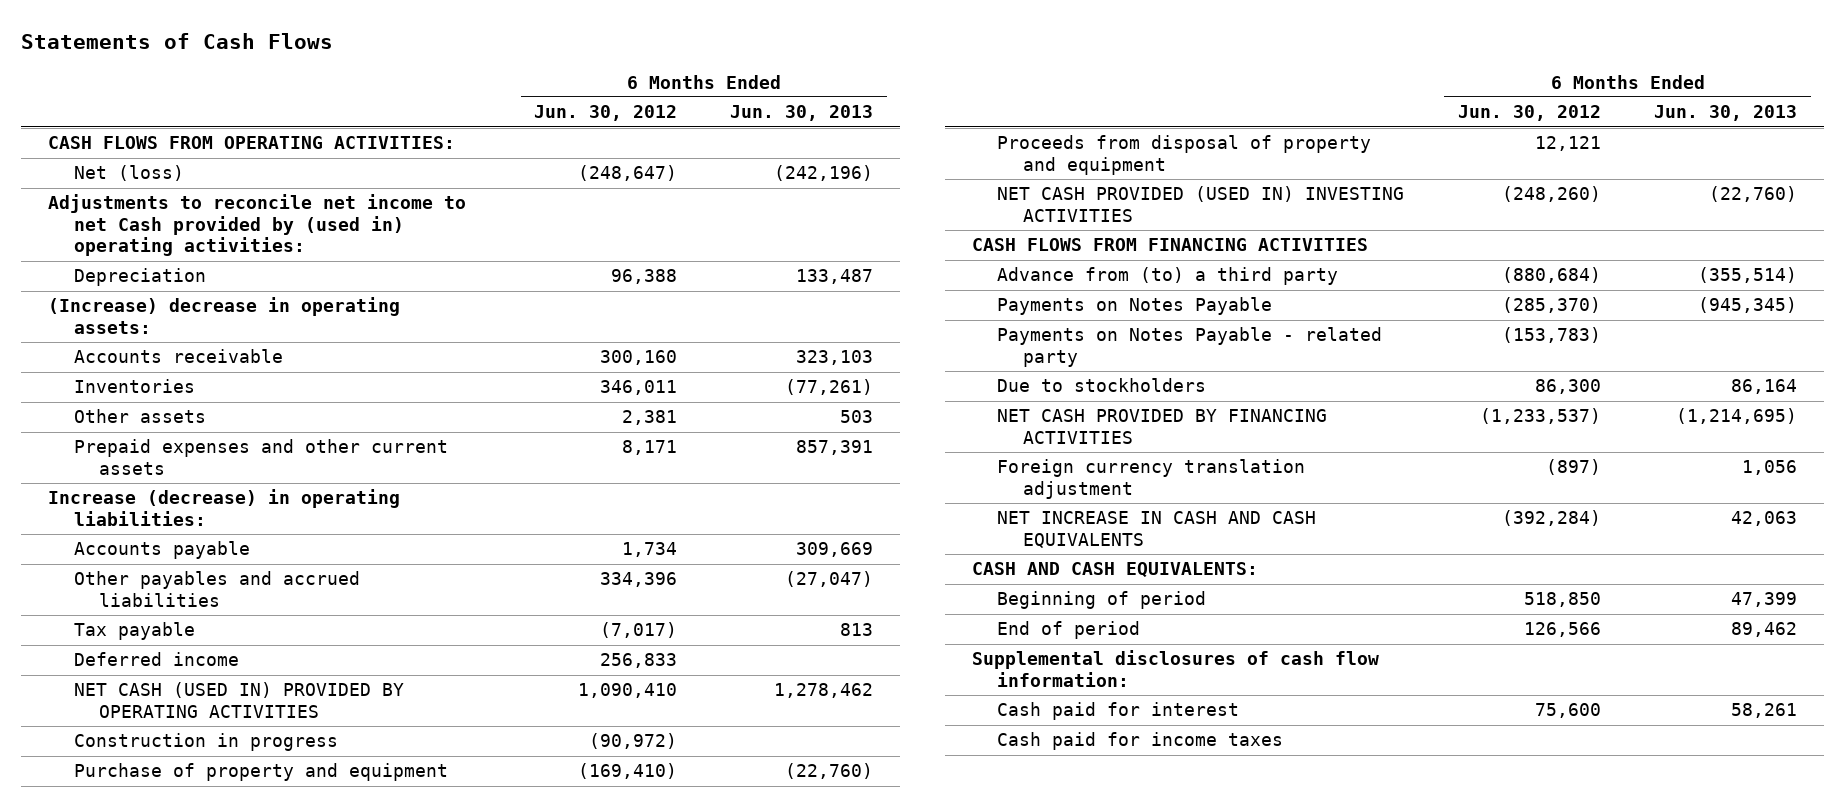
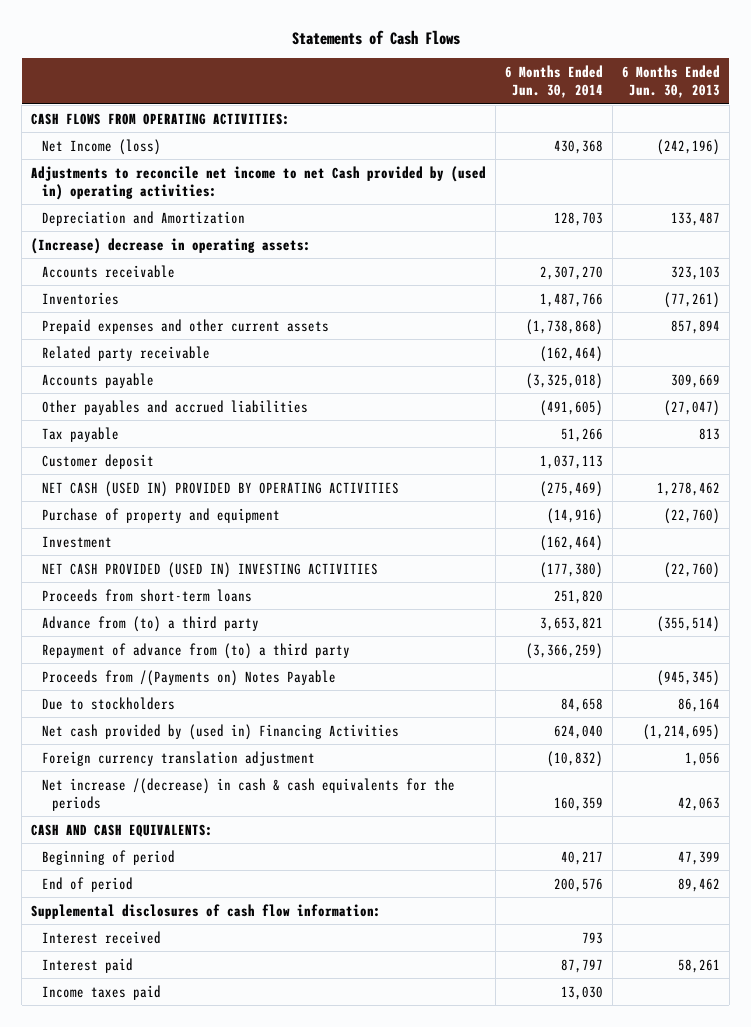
[533,105,677,122] Jun. 30, 2012 -> none
none -> [505,64,604,99] 6 Months Ended Jun. 30, 2014
[73,165,184,182] Net (loss) -> [41,138,161,155] Net Income (loss)
[73,268,206,287] Depreciation -> [41,210,245,226] Depreciation and Amortization
[73,409,206,424] Other assets -> none
[47,489,400,526] Increase (decrease) in operating liabilities: -> none
[796,440,874,456] 857,391 -> [670,319,720,334] 857,894
none -> [41,345,210,361] Related party receivable
[73,652,239,667] Deferred income -> none
none -> [41,453,154,469] Customer deposit
[73,733,338,752] Construction in progress -> none
[997,135,1372,175] Proceeds from disposal of property and equipment -> none
none -> [41,535,112,548] Investment
[971,238,1368,252] CASH FLOWS FROM FINANCING ACTIVITIES -> none
none -> [41,588,252,602] Proceeds from short-term loans
[997,327,1383,367] Payments on Notes Payable - related party -> none
none -> [41,642,350,659] Repayment of advance from (to) a third party
[997,297,1273,316] Payments on Notes Payable -> [41,669,336,686] Proceeds from /(Payments on) Notes Payable
[997,409,1328,444] NET CASH PROVIDED BY FINANCING ACTIVITIES -> [41,723,399,740] Net cash provided by (used in) Financing Activities
[997,511,1317,548] NET INCREASE IN CASH AND CASH EQUIVALENTS -> [41,777,455,811] Net increase /(decrease) in cash & cash equivalents for the periods
none -> [41,930,161,944] Interest received
[997,702,1240,721] Cash paid for interest -> [41,957,133,973] Interest paid
[997,732,1284,751] Cash paid for income taxes -> [41,984,161,1000] Income taxes paid

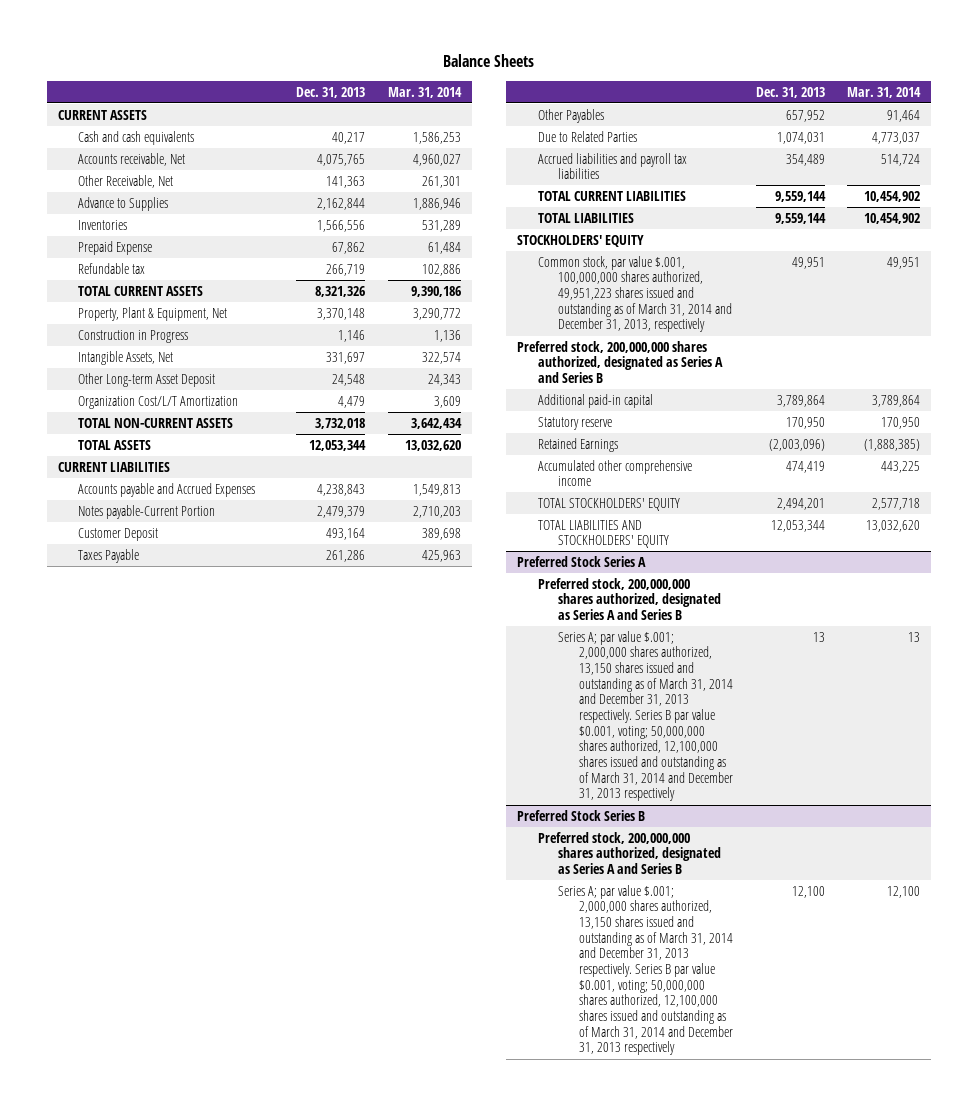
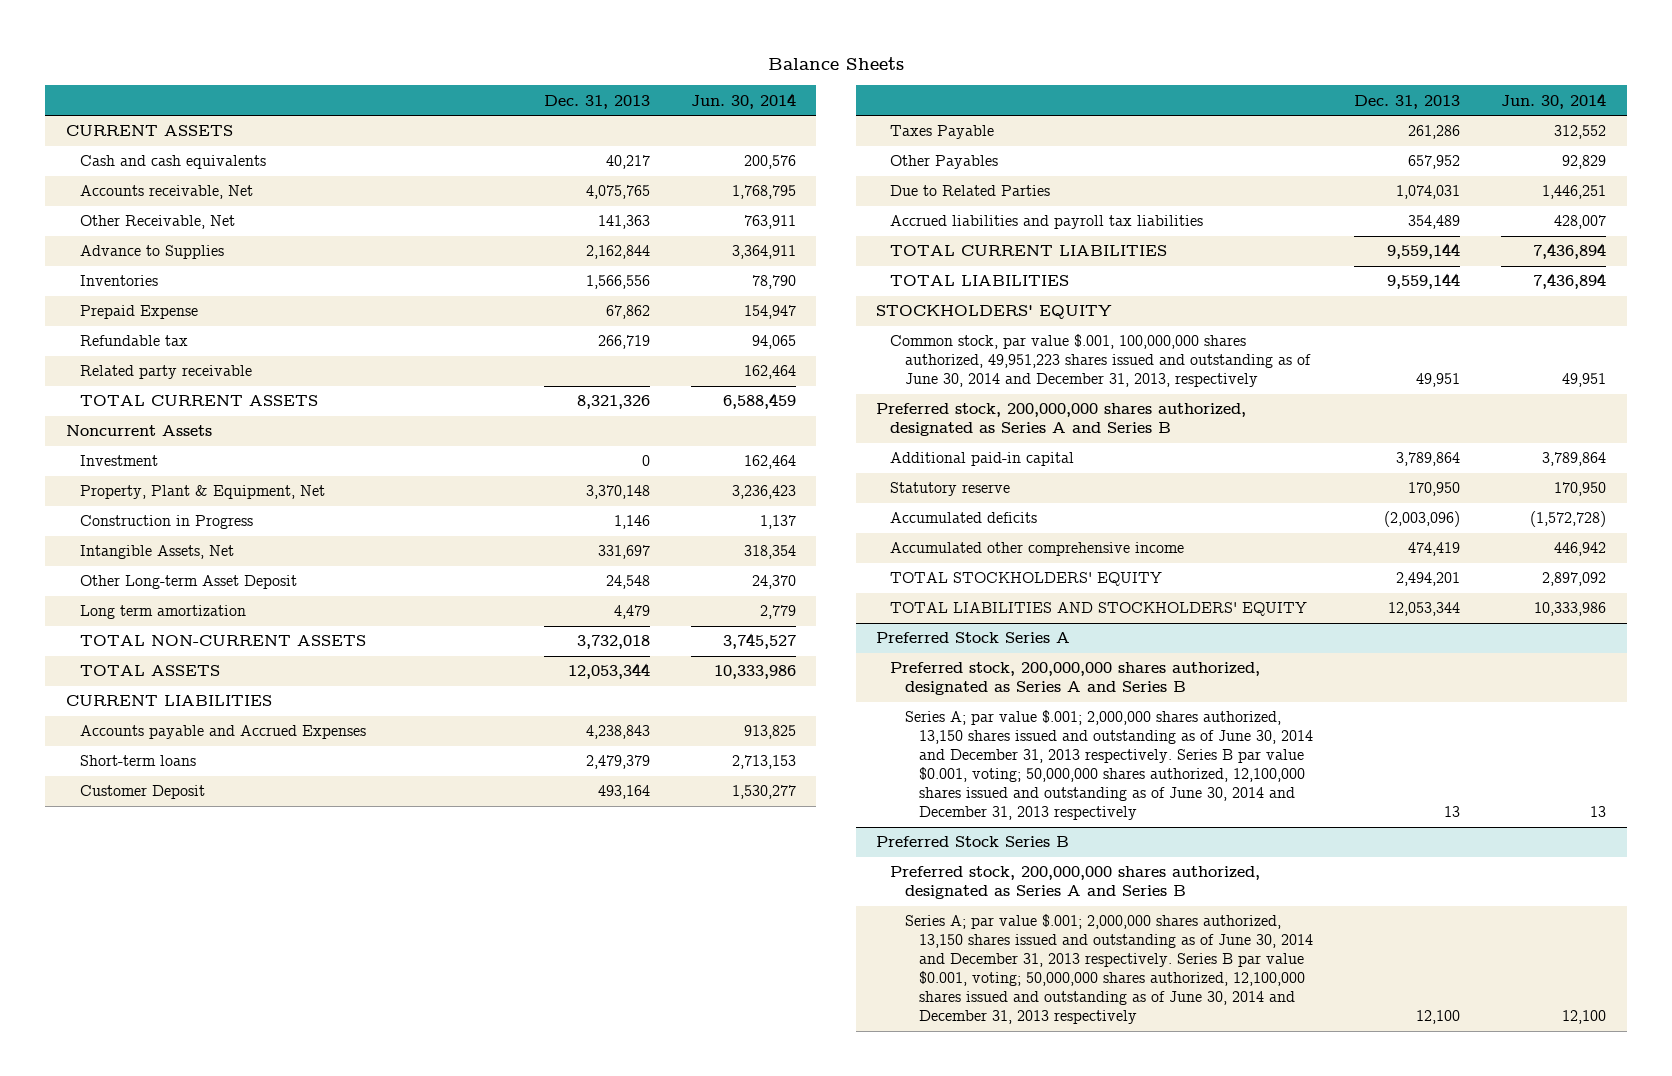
[387,86,462,98] Mar. 31, 2014 -> none
none -> [690,92,796,109] Jun. 30, 2014
none -> [80,365,253,380] Related party receivable
none -> [65,425,212,437] Noncurrent Assets
none -> [80,455,159,467] Investment
[78,395,239,409] Organization Cost/L/T Amortization -> [80,605,247,620] Long term amortization
[78,504,216,519] Notes payable-Current Portion -> [80,755,197,767] Short-term loans
[537,255,733,333] Common stock, par value $.001, 100,000,000 shares authorized, 49,951,223 shares issued and outstanding as of March 31, 2014 and December 31, 2013, respectively -> [890,334,1311,388] Common stock, par value $.001, 100,000,000 shares authorized, 49,951,223 shares issued and outstanding as of June 30, 2014 and December 31, 2013, respectively
[537,437,618,452] Retained Earnings -> [890,512,1038,524] Accumulated deficits
[558,630,734,802] Series A; par value $.001; 2,000,000 shares authorized, 13,150 shares issued and outstanding as of March 31, 2014 and December 31, 2013 respectively. Series B par value $0.001, voting; 50,000,000 shares authorized, 12,100,000 shares issued and outstanding as of March 31, 2014 and December 31, 2013 respectively -> [904,710,1314,821] Series A; par value $.001; 2,000,000 shares authorized, 13,150 shares issued and outstanding as of June 30, 2014 and December 31, 2013 respectively. Series B par value $0.001, voting; 50,000,000 shares authorized, 12,100,000 shares issued and outstanding as of June 30, 2014 and December 31, 2013 respectively
[558,884,734,1056] Series A; par value $.001; 2,000,000 shares authorized, 13,150 shares issued and outstanding as of March 31, 2014 and December 31, 2013 respectively. Series B par value $0.001, voting; 50,000,000 shares authorized, 12,100,000 shares issued and outstanding as of March 31, 2014 and December 31, 2013 respectively -> [904,914,1314,1025] Series A; par value $.001; 2,000,000 shares authorized, 13,150 shares issued and outstanding as of June 30, 2014 and December 31, 2013 respectively. Series B par value $0.001, voting; 50,000,000 shares authorized, 12,100,000 shares issued and outstanding as of June 30, 2014 and December 31, 2013 respectively

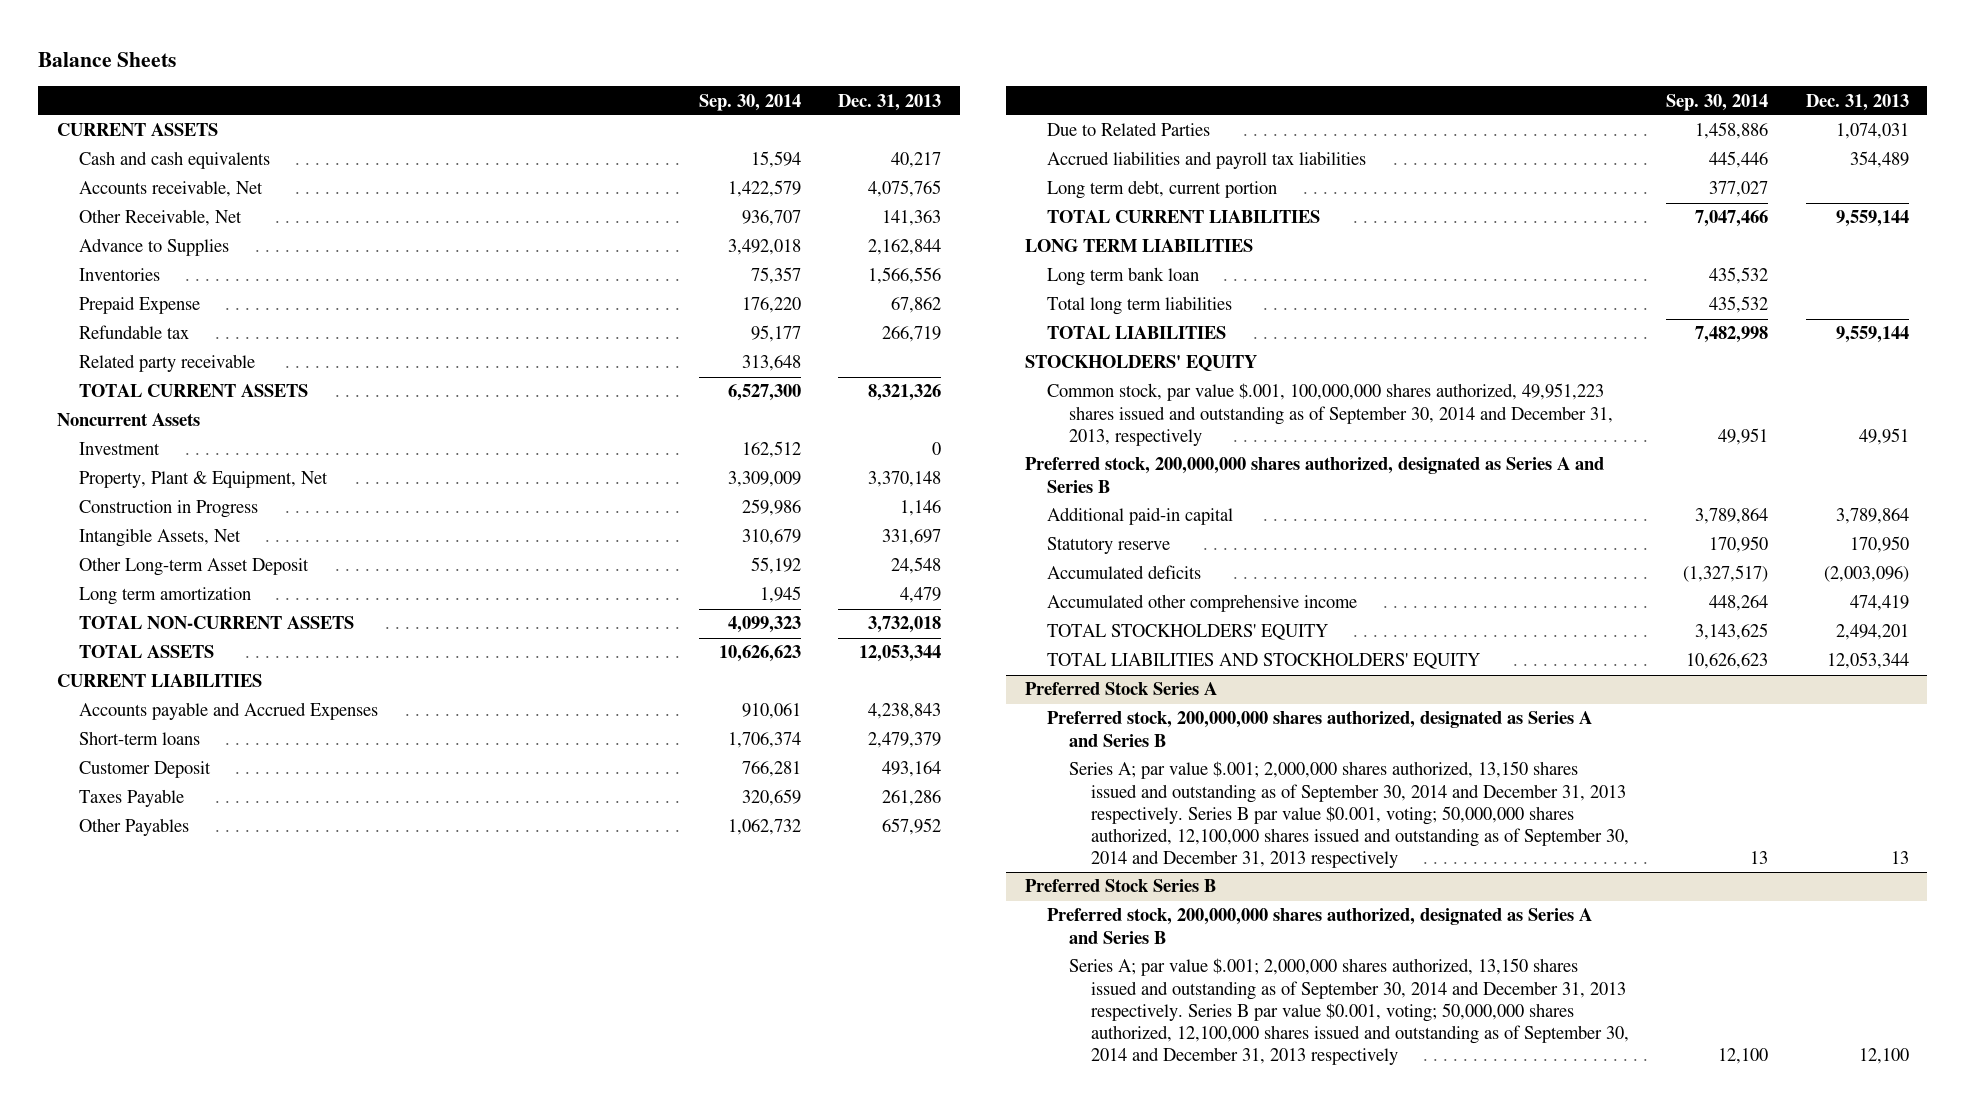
[690,92,796,109] Jun. 30, 2014 -> none
none -> [698,93,801,111] Sep. 30, 2014
none -> [1046,180,1277,200] Long term debt, current portion
none -> [1024,239,1253,253] LONG TERM LIABILITIES
none -> [1046,267,1199,287] Long term bank loan
none -> [1046,296,1232,316] Total long term liabilities
[890,334,1311,388] Common stock, par value $.001, 100,000,000 shares authorized, 49,951,223 shares issued and outstanding as of June 30, 2014 and December 31, 2013, respectively -> [1046,383,1613,446] Common stock, par value $.001, 100,000,000 shares authorized, 49,951,223 shares issued and outstanding as of September 30, 2014 and December 31, 2013, respectively
[904,710,1314,821] Series A; par value $.001; 2,000,000 shares authorized, 13,150 shares issued and outstanding as of June 30, 2014 and December 31, 2013 respectively. Series B par value $0.001, voting; 50,000,000 shares authorized, 12,100,000 shares issued and outstanding as of June 30, 2014 and December 31, 2013 respectively -> [1068,761,1630,869] Series A; par value $.001; 2,000,000 shares authorized, 13,150 shares issued and outstanding as of September 30, 2014 and December 31, 2013 respectively. Series B par value $0.001, voting; 50,000,000 shares authorized, 12,100,000 shares issued and outstanding as of September 30, 2014 and December 31, 2013 respectively
[904,914,1314,1025] Series A; par value $.001; 2,000,000 shares authorized, 13,150 shares issued and outstanding as of June 30, 2014 and December 31, 2013 respectively. Series B par value $0.001, voting; 50,000,000 shares authorized, 12,100,000 shares issued and outstanding as of June 30, 2014 and December 31, 2013 respectively -> [1068,958,1630,1066] Series A; par value $.001; 2,000,000 shares authorized, 13,150 shares issued and outstanding as of September 30, 2014 and December 31, 2013 respectively. Series B par value $0.001, voting; 50,000,000 shares authorized, 12,100,000 shares issued and outstanding as of September 30, 2014 and December 31, 2013 respectively

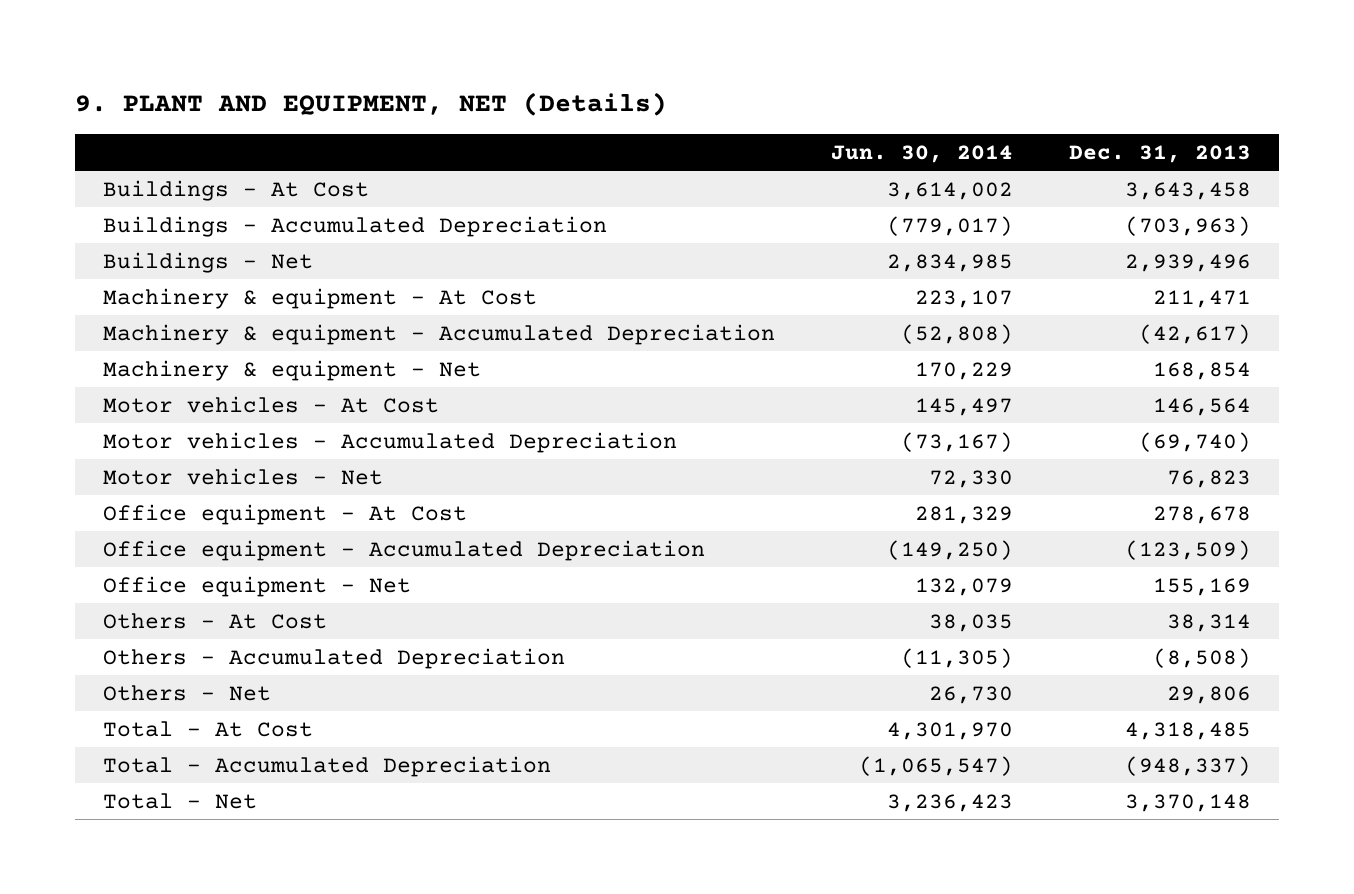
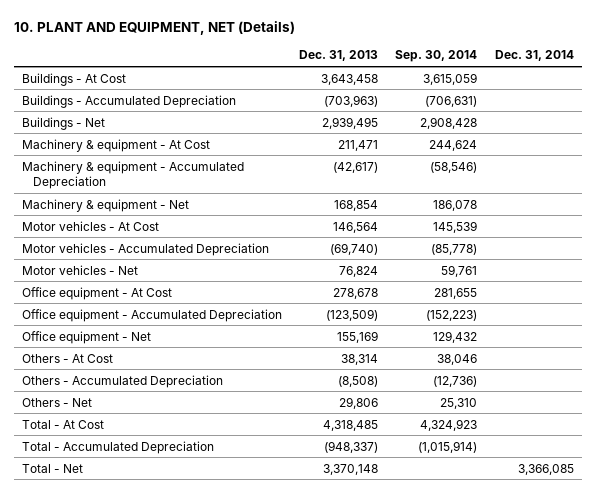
[75,92,668,117] 9. PLANT AND EQUIPMENT, NET (Details) -> [13,21,295,36] 10. PLANT AND EQUIPMENT, NET (Details)
[831,144,1014,163] Jun. 30, 2014 -> none
none -> [395,50,478,63] Sep. 30, 2014
none -> [494,50,574,62] Dec. 31, 2014
[1124,253,1251,272] 2,939,496 -> [322,116,379,129] 2,939,495
[1166,469,1251,488] 76,823 -> [339,265,379,277] 76,824

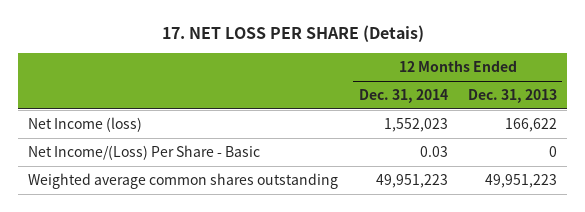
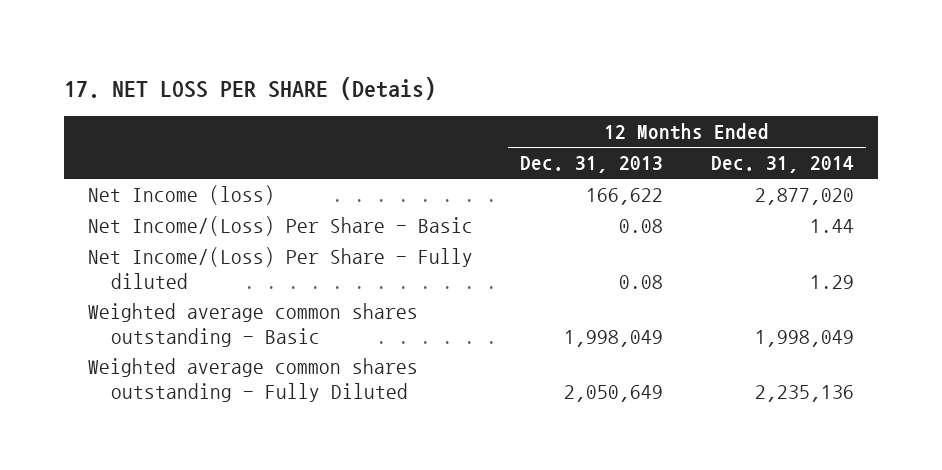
[383,117,448,132] 1,552,023 -> [755,188,855,206] 2,877,020
[419,145,448,157] 0.03 -> [810,219,855,234] 1.44
[549,145,558,157] 0 -> [619,219,664,234] 0.08
none -> [87,247,473,289] Net Income/(Loss) Per Share - Fully diluted
[27,172,338,189] Weighted average common shares outstanding -> [87,303,418,347] Weighted average common shares outstanding - Basic
[375,173,448,188] 49,951,223 -> [755,329,855,347] 1,998,049
[485,173,558,188] 49,951,223 -> [564,329,664,347] 1,998,049
none -> [87,358,418,402] Weighted average common shares outstanding - Fully Diluted

